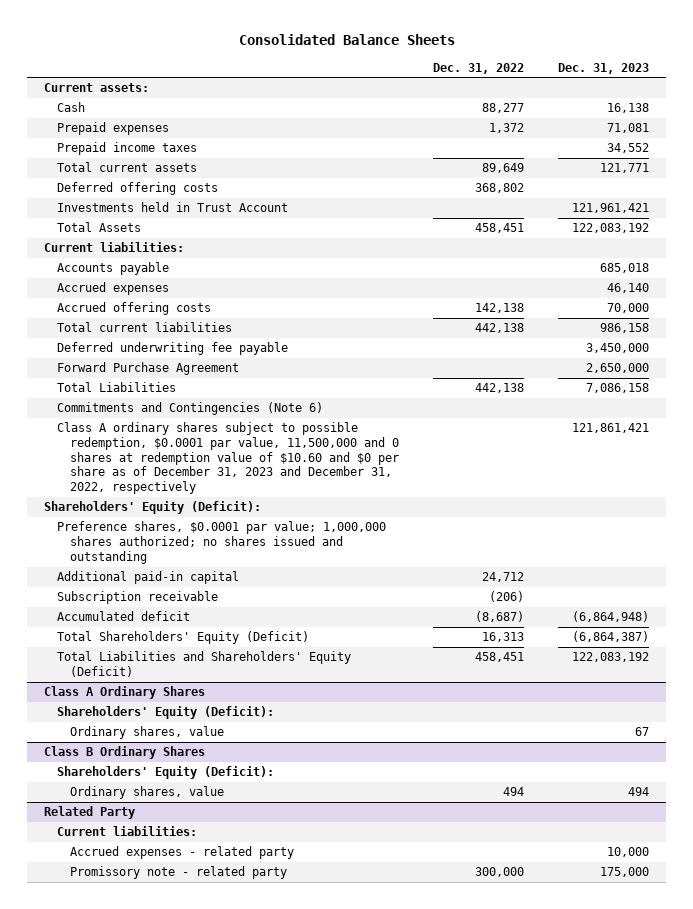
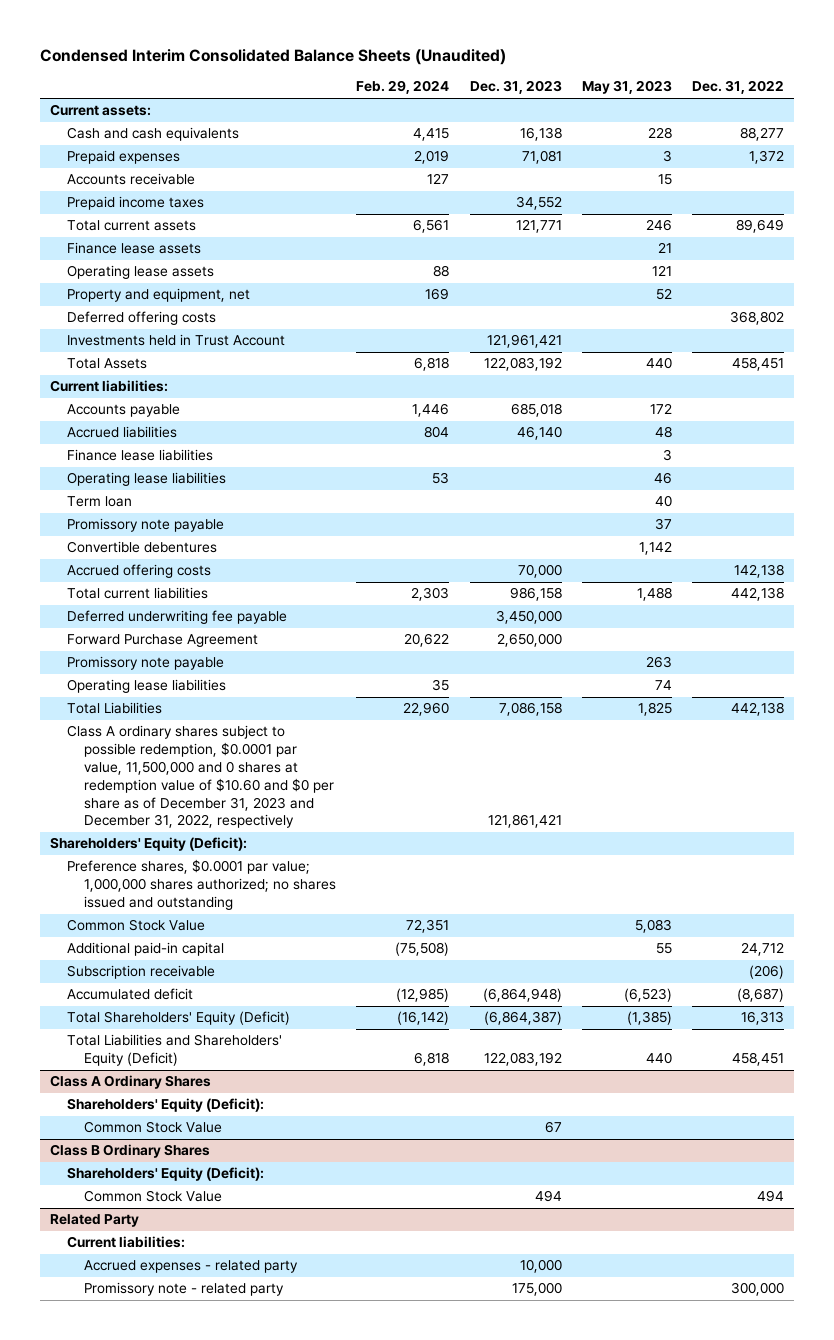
[238,34,455,46] Consolidated Balance Sheets -> [39,49,506,66] Condensed Interim Consolidated Balance Sheets (Unaudited)
none -> [356,80,450,95] Feb. 29, 2024
none -> [581,80,672,95] May 31, 2023
[57,102,86,113] Cash -> [67,127,240,142] Cash and cash equivalents
none -> [67,173,196,186] Accounts receivable
none -> [67,242,202,255] Finance lease assets
none -> [67,265,215,280] Operating lease assets
none -> [67,288,251,303] Property and equipment, net
[57,282,170,296] Accrued expenses -> [67,426,178,439] Accrued liabilities
none -> [67,449,214,462] Finance lease liabilities
none -> [67,472,227,487] Operating lease liabilities
none -> [67,496,133,508] Term loan
none -> [67,518,225,533] Promissory note payable
none -> [67,541,218,554] Convertible debentures
none -> [67,656,225,671] Promissory note payable
none -> [67,679,227,694] Operating lease liabilities
[57,402,324,416] Commitments and Contingencies (Note 6) -> none
none -> [67,919,206,932] Common Stock Value
[70,726,225,740] Ordinary shares, value -> [84,1121,223,1134] Common Stock Value
[70,786,225,800] Ordinary shares, value -> [84,1190,223,1203] Common Stock Value

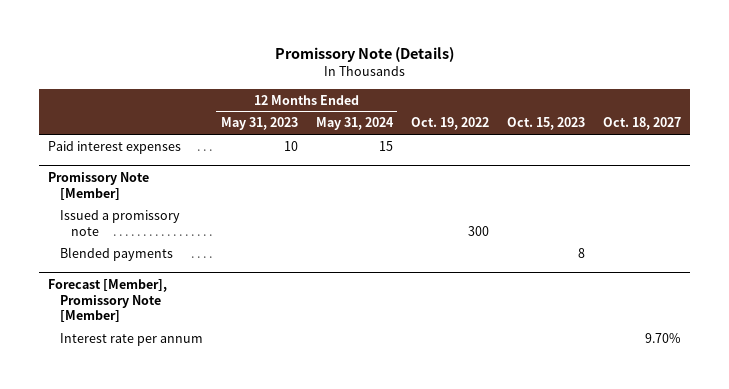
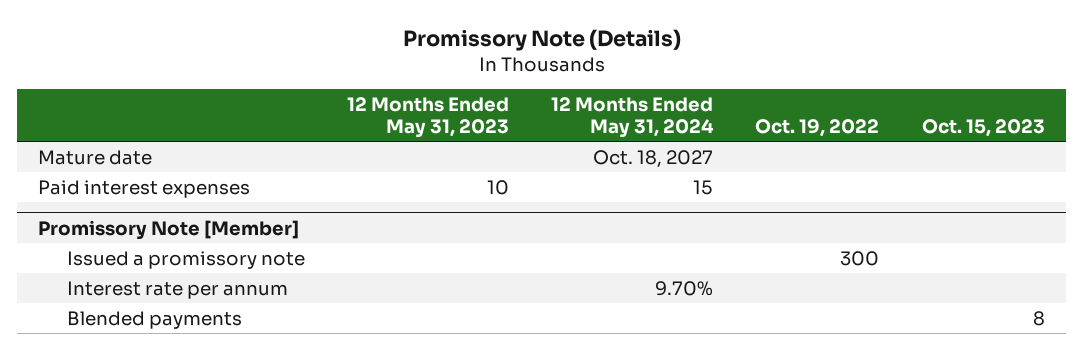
[603,117,682,131] Oct. 18, 2027 -> none
none -> [38,149,153,165] Mature date
none -> [66,280,288,299] Interest rate per annum
[48,278,168,323] Forecast [Member], Promissory Note [Member] -> none
[59,332,203,346] Interest rate per annum -> none

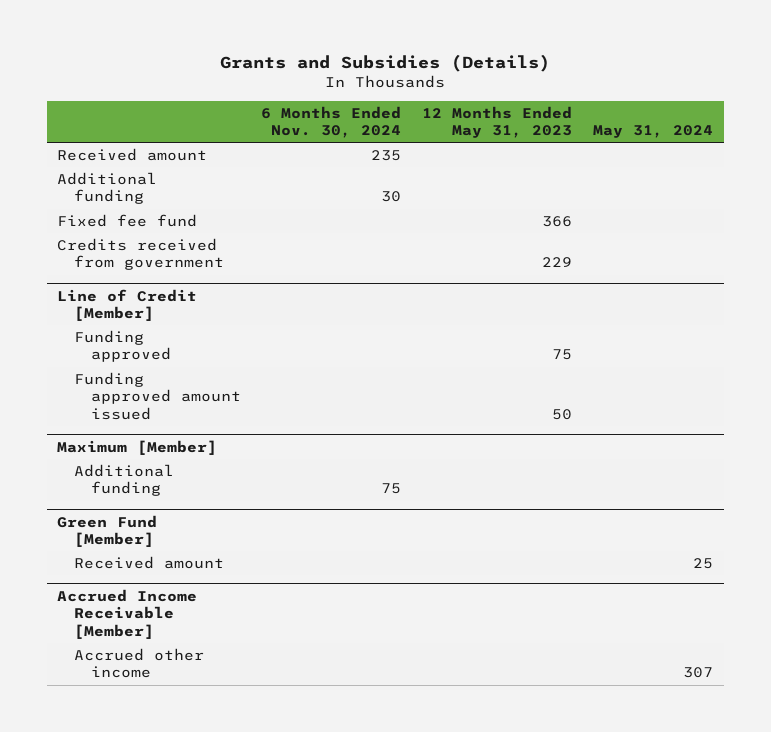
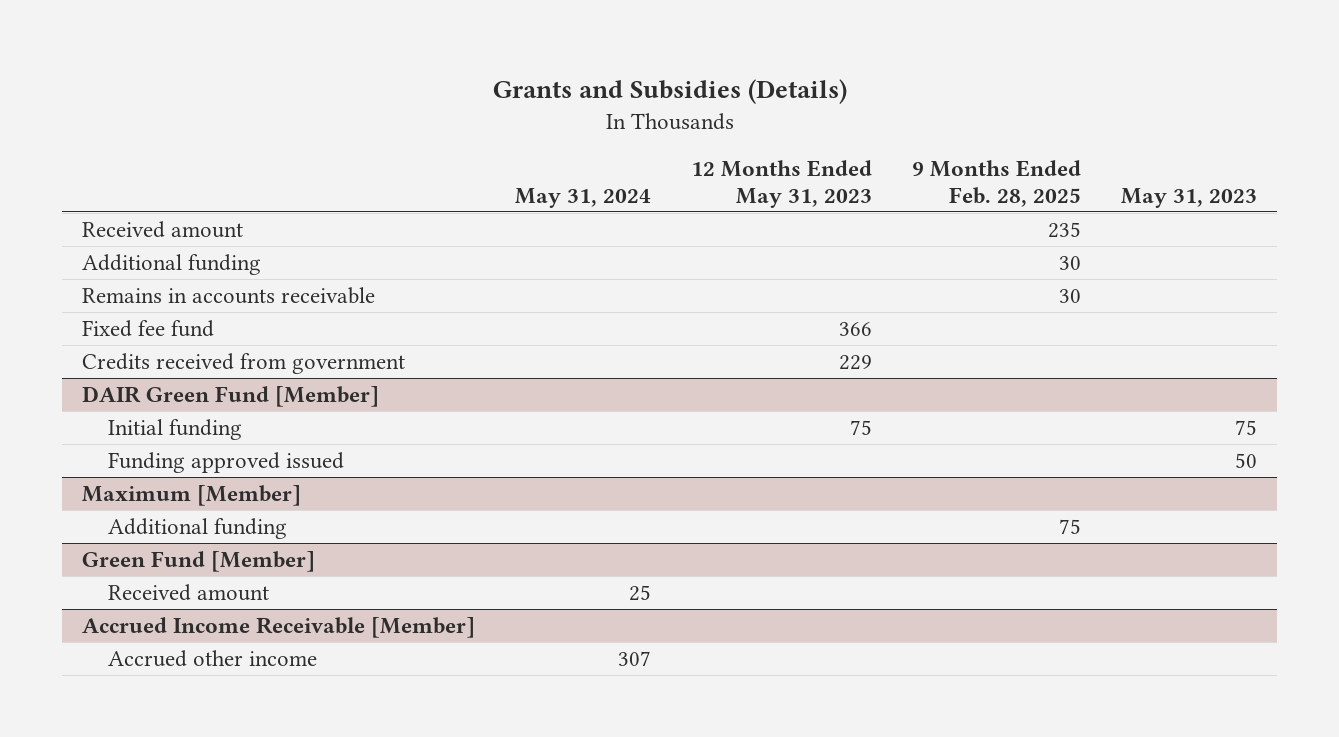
[261,105,402,139] 6 Months Ended Nov. 30, 2024 -> none
none -> [912,159,1082,207] 9 Months Ended Feb. 28, 2025
none -> [1121,187,1258,208] May 31, 2023
none -> [81,286,375,304] Remains in accounts receivable
[57,288,198,322] Line of Credit [Member] -> none
[73,329,171,363] Funding approved -> none
[73,371,241,420] Funding approved amount issued -> none
none -> [81,385,379,407] DAIR Green Fund [Member]
none -> [107,418,242,440] Initial funding
none -> [107,451,344,473] Funding approved issued

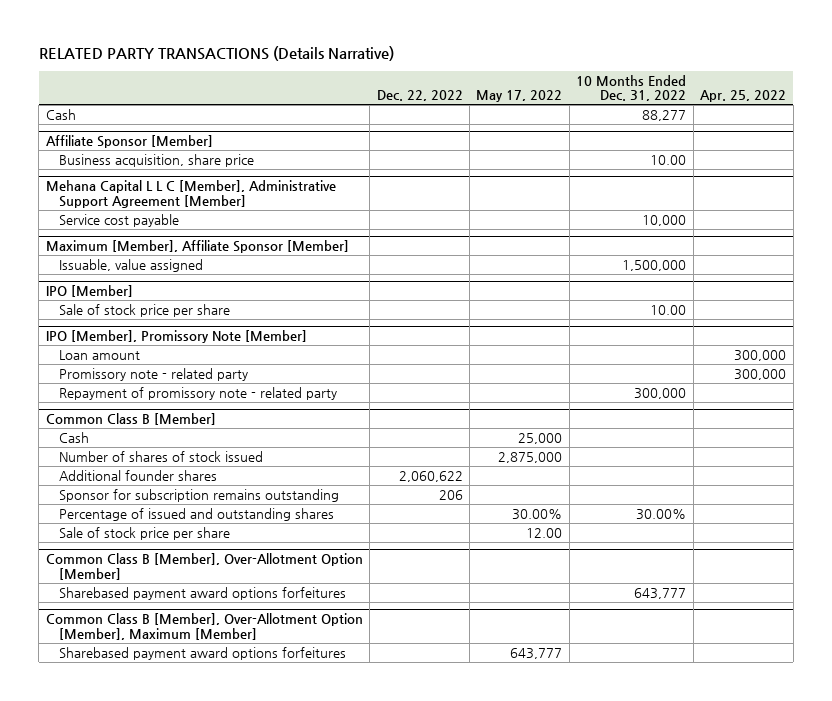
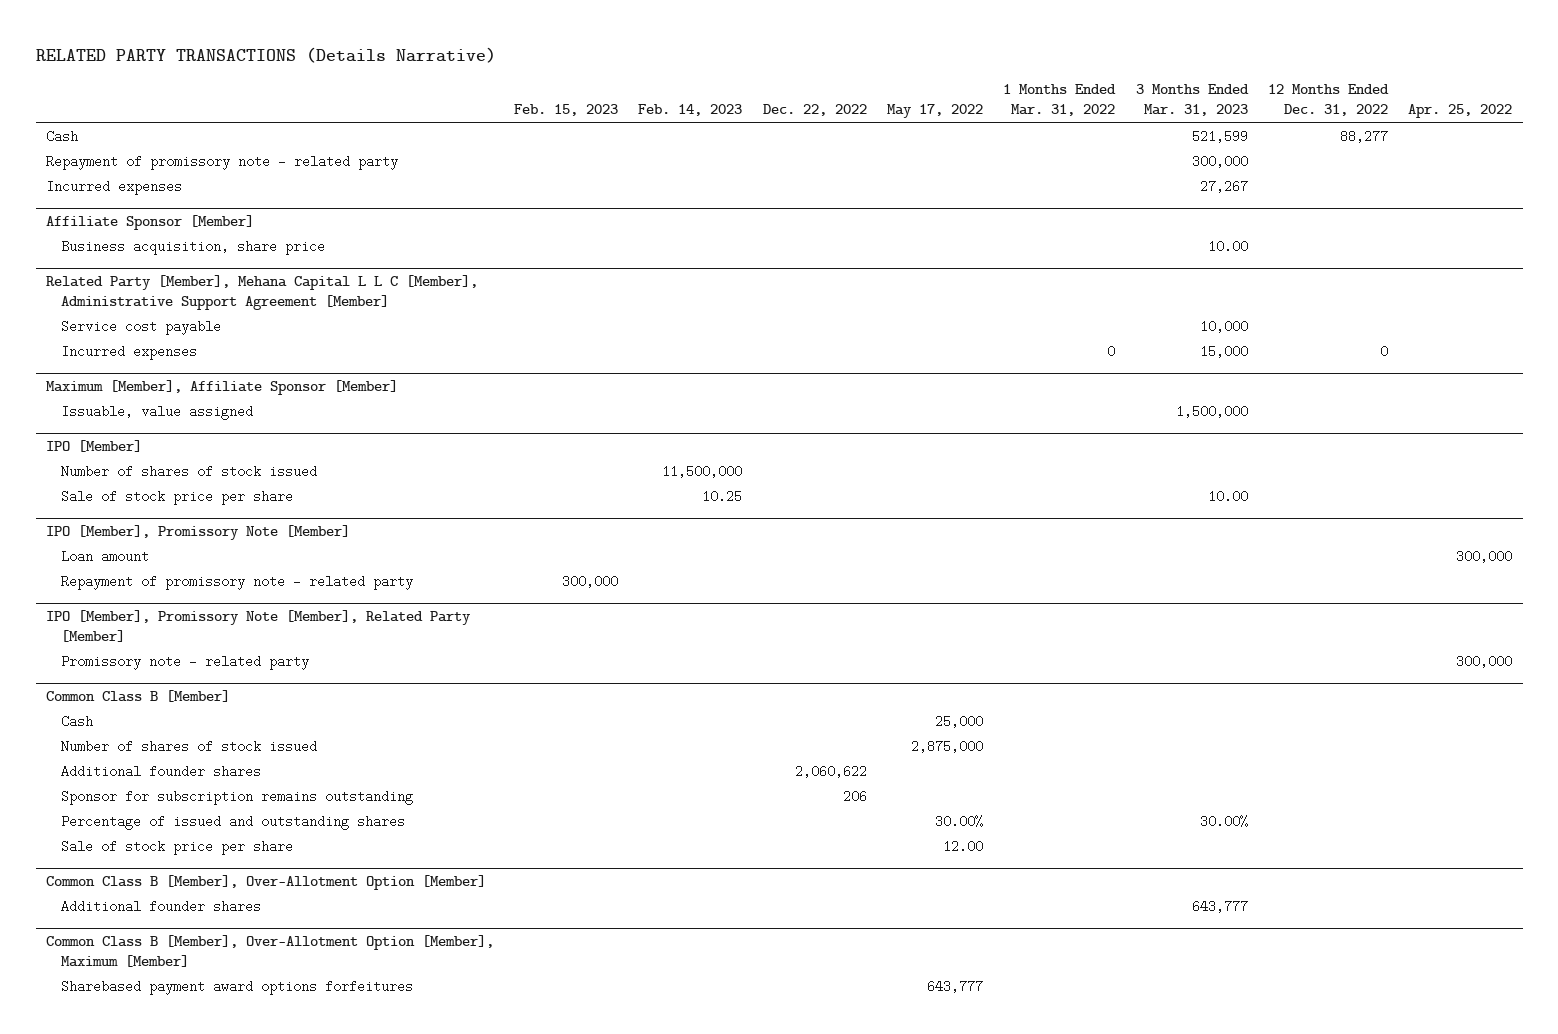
[576,74,687,102] 10 Months Ended Dec. 31, 2022 -> none
none -> [514,104,619,117] Feb. 15, 2023
none -> [638,104,743,117] Feb. 14, 2023
none -> [1003,84,1117,117] 1 Months Ended Mar. 31, 2022
none -> [1135,84,1249,117] 3 Months Ended Mar. 31, 2023
none -> [1268,84,1390,117] 12 Months Ended Dec. 31, 2022
none -> [45,154,398,170] Repayment of promissory note - related party
none -> [45,179,182,195] Incurred expenses
[45,180,336,208] Mehana Capital L L C [Member], Administrative Support Agreement [Member] -> [45,274,478,310] Related Party [Member], Mehana Capital L L C [Member], Administrative Support Agreement [Member]
none -> [60,344,197,360] Incurred expenses
none -> [60,464,317,478] Number of shares of stock issued
[59,367,249,381] Promissory note - related party -> none
none -> [45,609,471,642] IPO [Member], Promissory Note [Member], Related Party [Member]
none -> [60,654,309,670] Promissory note - related party
[59,586,347,600] Sharebased payment award options forfeitures -> none
none -> [60,899,261,913] Additional founder shares

